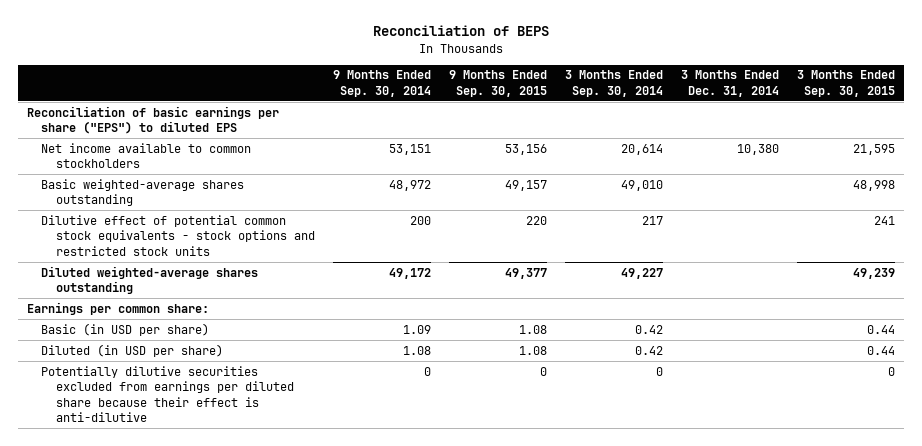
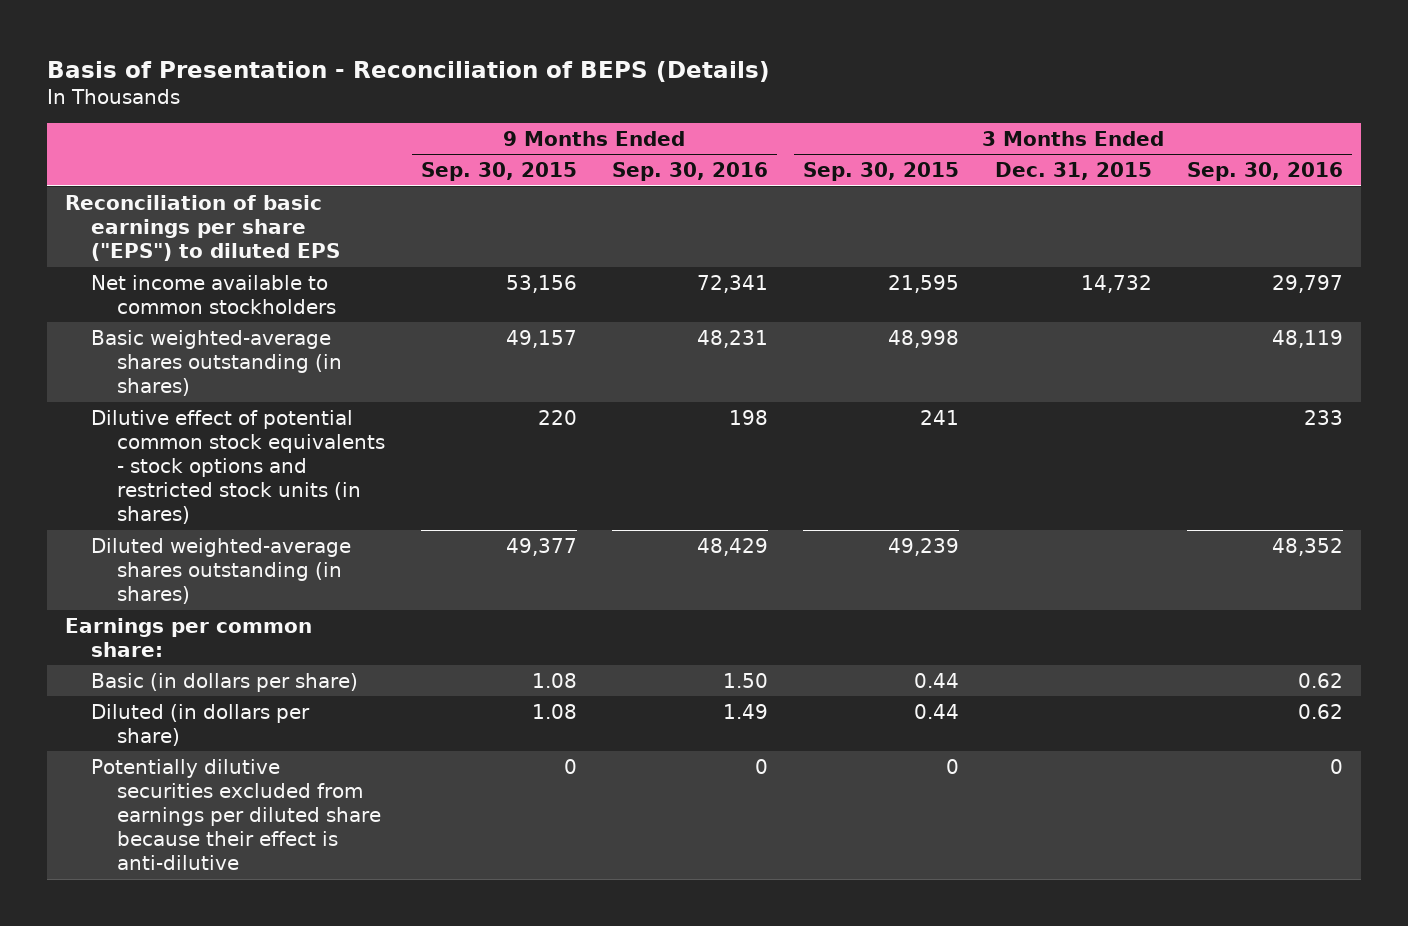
[373,25,550,37] Reconciliation of BEPS -> [47,60,771,82] Basis of Presentation - Reconciliation of BEPS (Details)
[332,70,431,97] 9 Months Ended Sep. 30, 2014 -> none
[565,70,664,97] 3 Months Ended Sep. 30, 2014 -> none
[681,70,780,97] 3 Months Ended Dec. 31, 2014 -> none
none -> [611,162,768,182] Sep. 30, 2016
none -> [994,162,1152,181] Dec. 31, 2015
none -> [1186,162,1343,182] Sep. 30, 2016
[41,178,245,207] Basic weighted-average shares outstanding -> [91,329,343,397] Basic weighted-average shares outstanding (in shares)
[41,214,315,256] Dilutive effect of potential common stock equivalents - stock options and restricted stock units -> [91,409,386,525] Dilutive effect of potential common stock equivalents - stock options and restricted stock units (in shares)
[41,265,259,295] Diluted weighted-average shares outstanding -> [91,537,352,605] Diluted weighted-average shares outstanding (in shares)
[41,322,210,336] Basic (in USD per share) -> [91,672,359,692] Basic (in dollars per share)
[41,343,224,357] Diluted (in USD per share) -> [91,703,311,746] Diluted (in dollars per share)

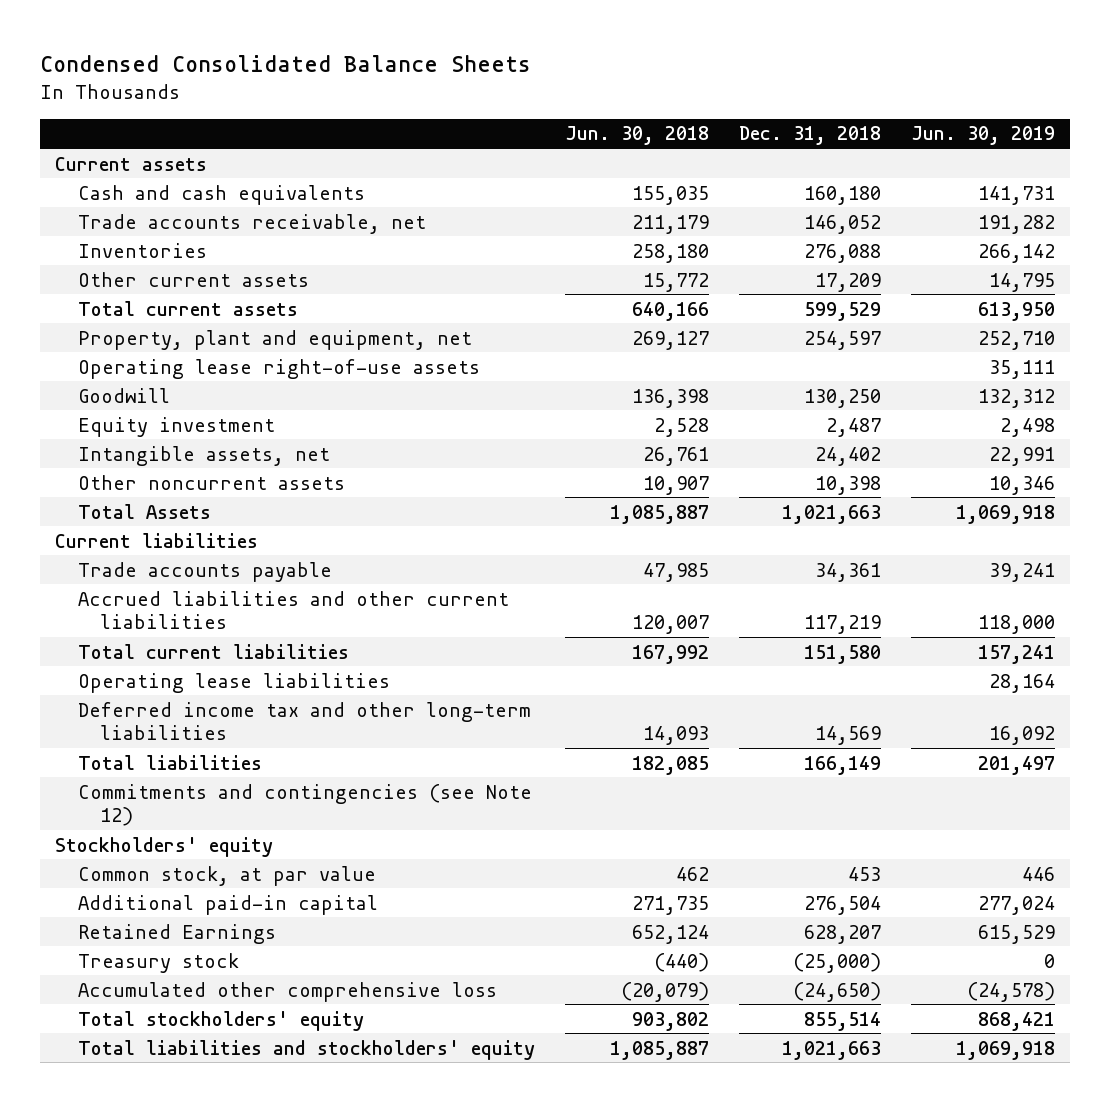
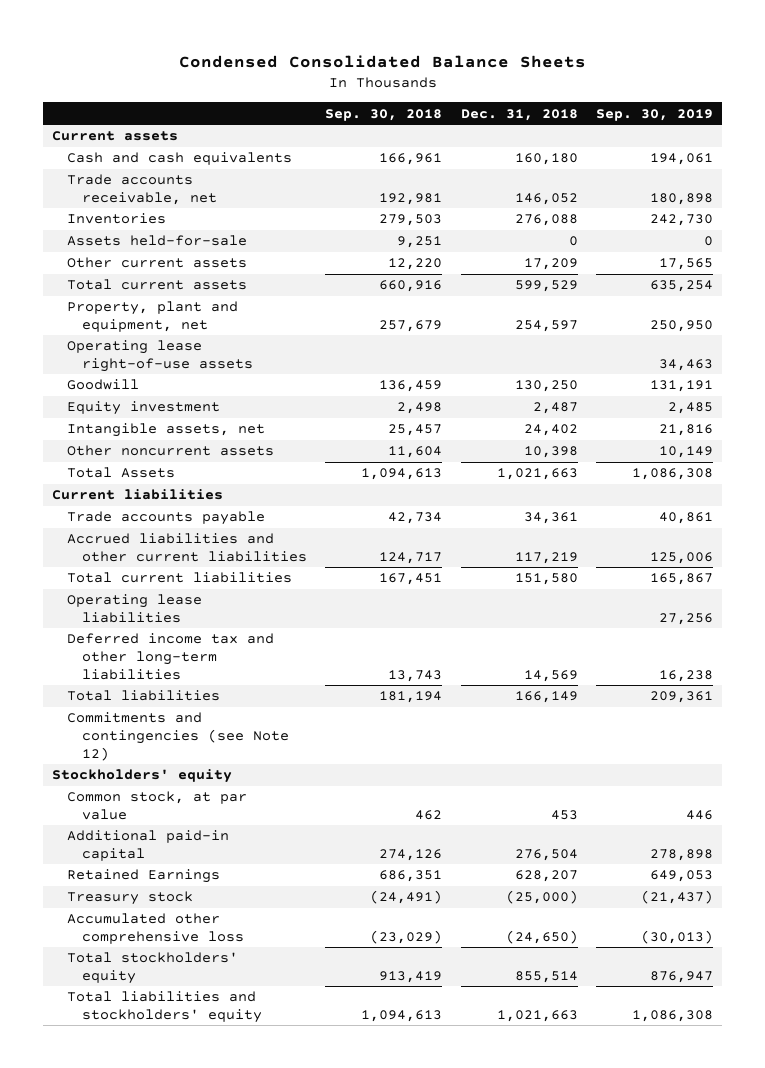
[564,126,709,146] Jun. 30, 2018 -> none
[910,126,1055,146] Jun. 30, 2019 -> none
none -> [325,108,443,121] Sep. 30, 2018
none -> [596,108,714,121] Sep. 30, 2019
none -> [67,235,248,247] Assets held-for-sale

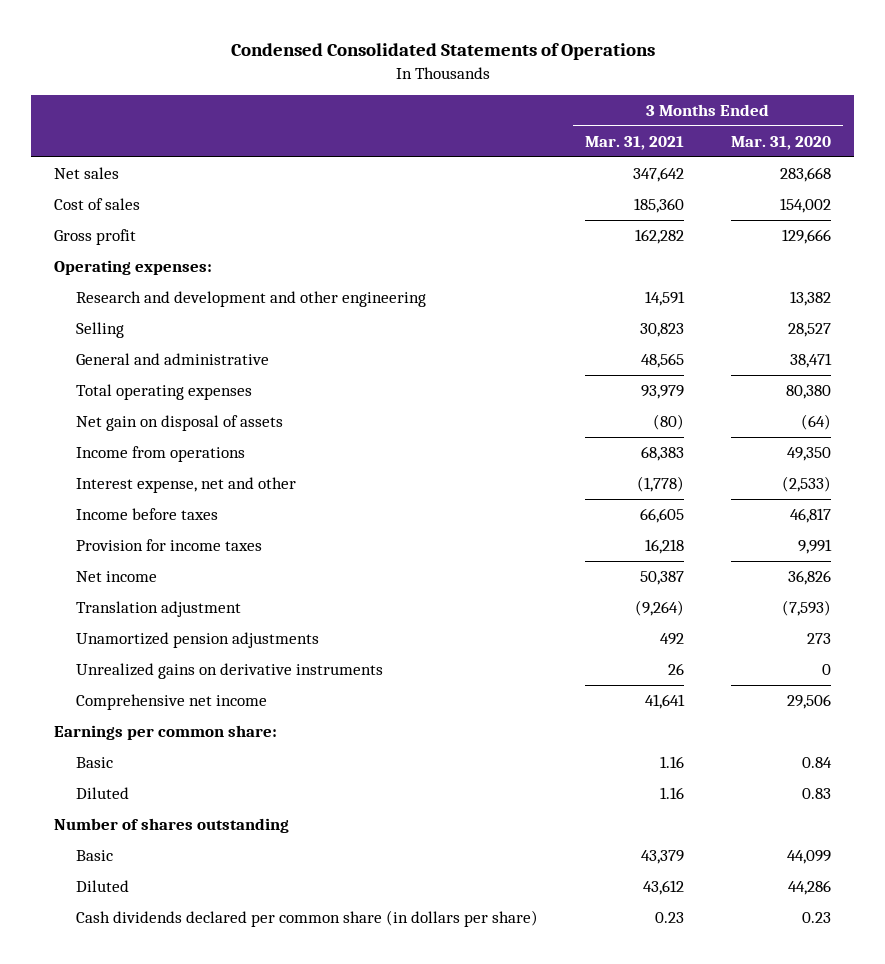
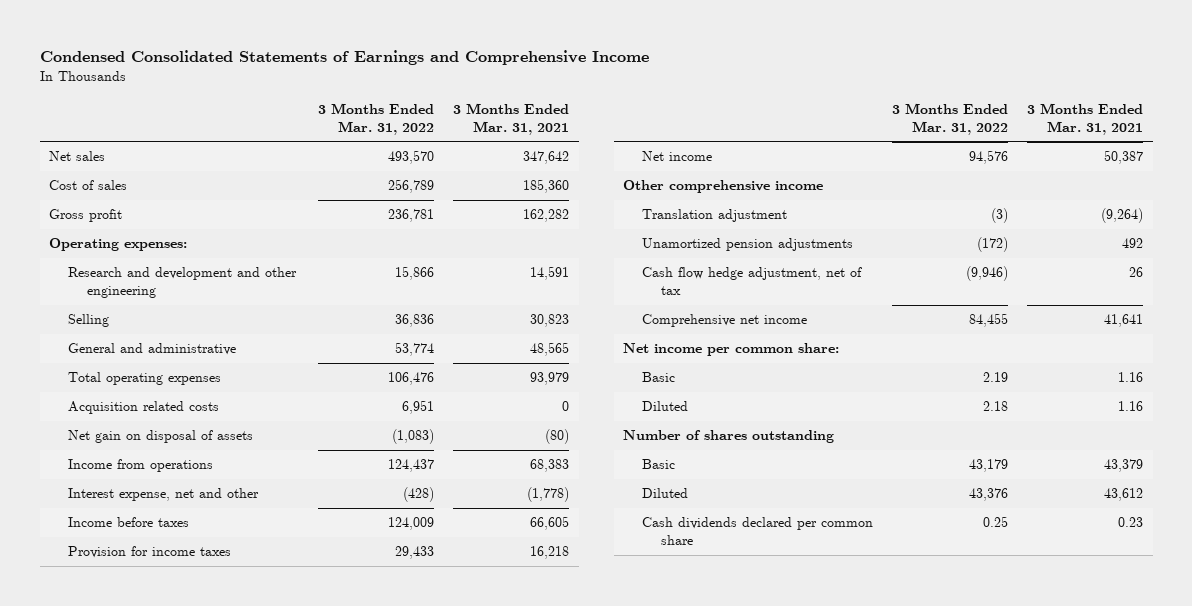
[230,43,655,61] Condensed Consolidated Statements of Operations -> [39,49,649,65] Condensed Consolidated Statements of Earnings and Comprehensive Income
[730,135,831,150] Mar. 31, 2020 -> none
none -> [318,102,435,135] 3 Months Ended Mar. 31, 2022
none -> [68,401,220,415] Acquisition related costs
none -> [623,180,824,194] Other comprehensive income
[76,662,384,679] Unrealized gains on derivative instruments -> none
none -> [642,267,863,296] Cash flow hedge adjustment, net of tax
[54,724,278,740] Earnings per common share: -> [623,343,840,357] Net income per common share:
[76,909,539,927] Cash dividends declared per common share (in dollars per share) -> [642,517,874,546] Cash dividends declared per common share

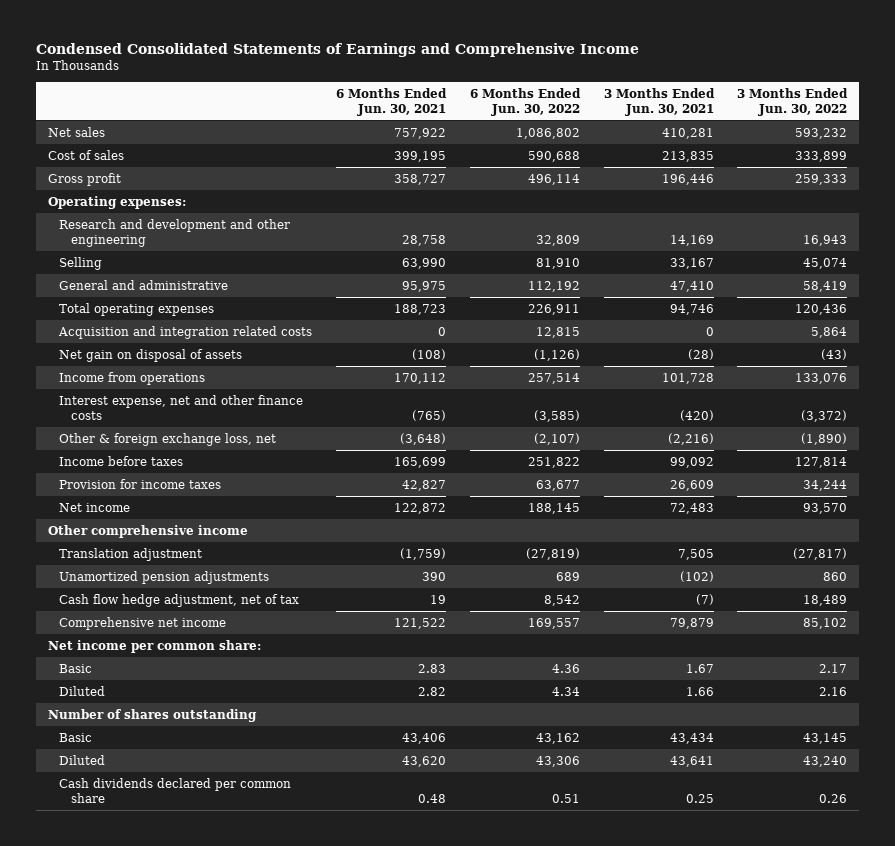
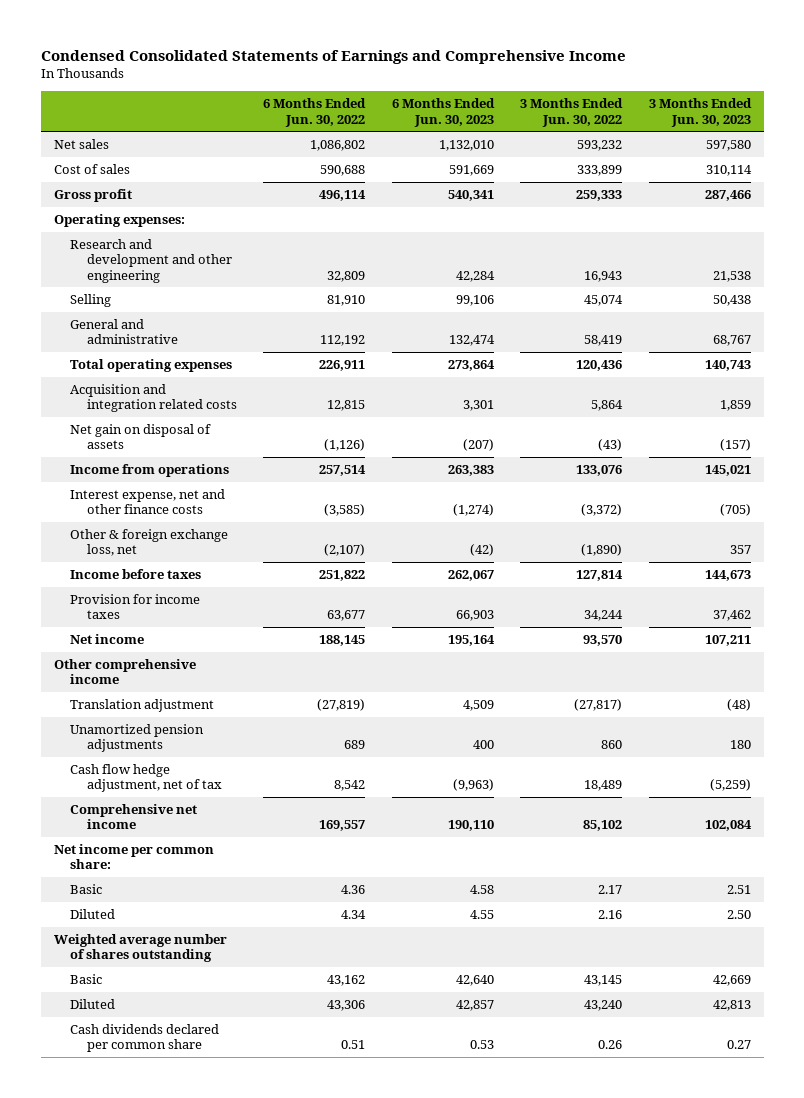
[336,87,448,116] 6 Months Ended Jun. 30, 2021 -> none
[603,87,715,116] 3 Months Ended Jun. 30, 2021 -> none
none -> [391,98,495,127] 6 Months Ended Jun. 30, 2023
none -> [648,98,752,127] 3 Months Ended Jun. 30, 2023
[48,708,258,722] Number of shares outstanding -> [53,933,227,963] Weighted average number of shares outstanding

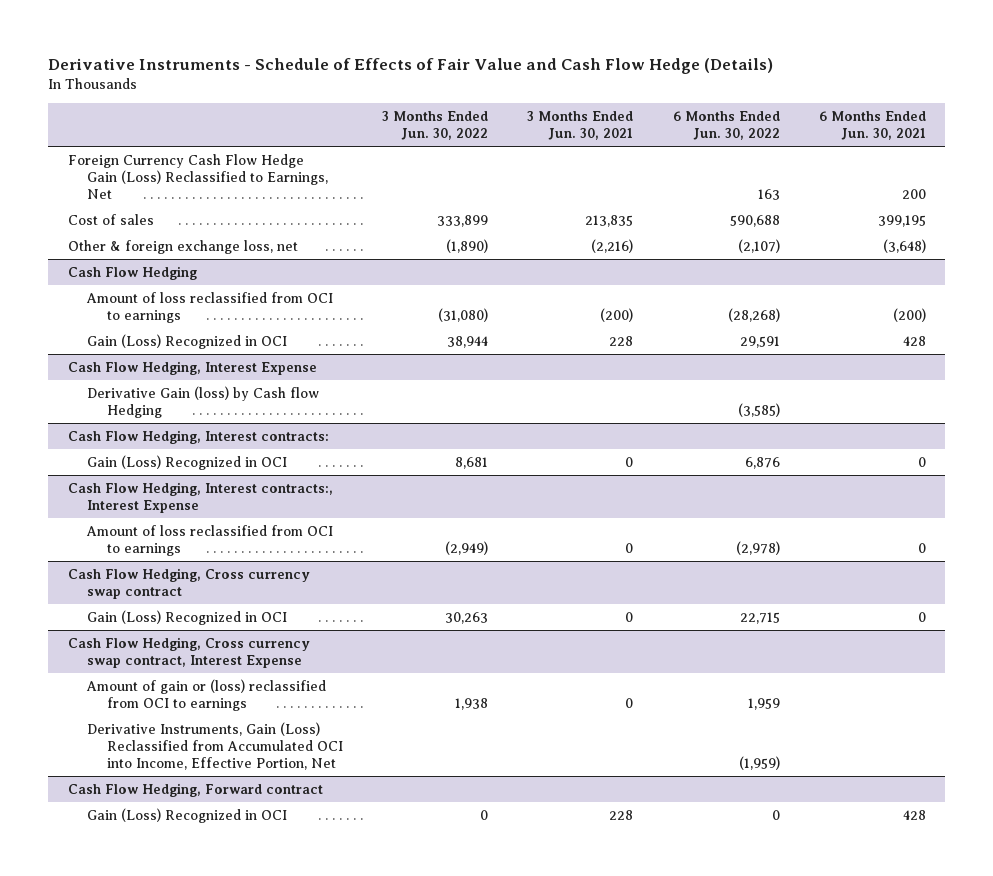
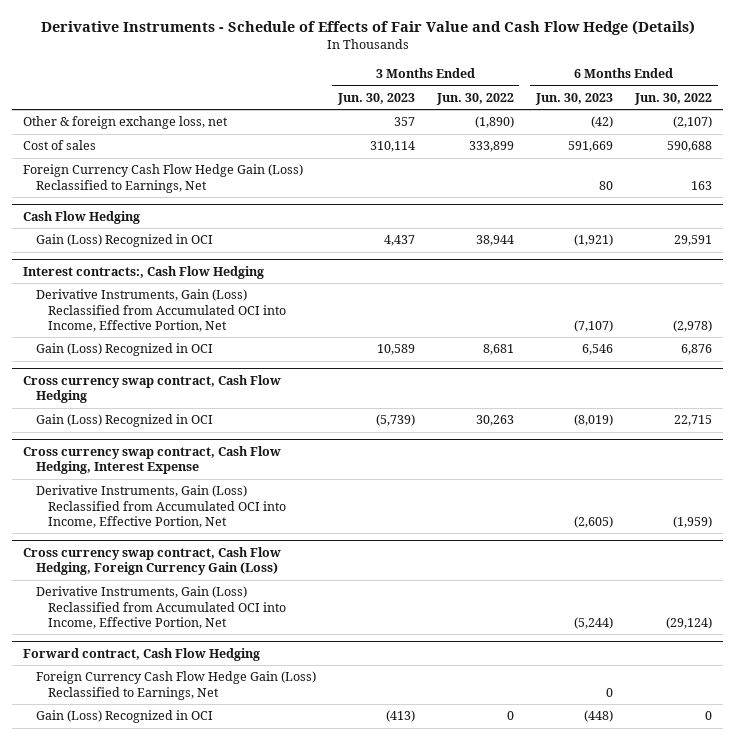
[527,110,634,141] 3 Months Ended Jun. 30, 2021 -> none
[818,110,926,141] 6 Months Ended Jun. 30, 2021 -> none
none -> [336,92,415,105] Jun. 30, 2023
none -> [534,92,613,105] Jun. 30, 2023
[67,213,154,225] Cost of sales -> [23,140,97,151] Cost of sales
[67,153,329,200] Foreign Currency Cash Flow Hedge Gain (Loss) Reclassified to Earnings, Net -> [23,164,304,193] Foreign Currency Cash Flow Hedge Gain (Loss) Reclassified to Earnings, Net
[86,291,334,324] Amount of loss reclassified from OCI to earnings -> none
[67,360,317,375] Cash Flow Hedging, Interest Expense -> none
[87,385,320,419] Derivative Gain (loss) by Cash flow Hedging -> none
[67,429,329,444] Cash Flow Hedging, Interest contracts: -> [23,266,265,280] Interest contracts:, Cash Flow Hedging
none -> [35,289,287,333] Derivative Instruments, Gain (Loss) Reclassified from Accumulated OCI into Income, Effective Portion, Net
[67,481,333,514] Cash Flow Hedging, Interest contracts:, Interest Expense -> none
[86,524,334,557] Amount of loss reclassified from OCI to earnings -> none
[67,567,310,600] Cash Flow Hedging, Cross currency swap contract -> [23,375,282,404] Cross currency swap contract, Cash Flow Hedging
[86,678,327,712] Amount of gain or (loss) reclassified from OCI to earnings -> none
[67,636,310,669] Cash Flow Hedging, Cross currency swap contract, Interest Expense -> [23,446,282,475] Cross currency swap contract, Cash Flow Hedging, Interest Expense
none -> [23,547,282,576] Cross currency swap contract, Cash Flow Hedging, Foreign Currency Gain (Loss)
none -> [35,586,287,630] Derivative Instruments, Gain (Loss) Reclassified from Accumulated OCI into Income, Effective Portion, Net
[67,782,323,797] Cash Flow Hedging, Forward contract -> [23,648,261,662] Forward contract, Cash Flow Hedging
none -> [35,671,316,700] Foreign Currency Cash Flow Hedge Gain (Loss) Reclassified to Earnings, Net

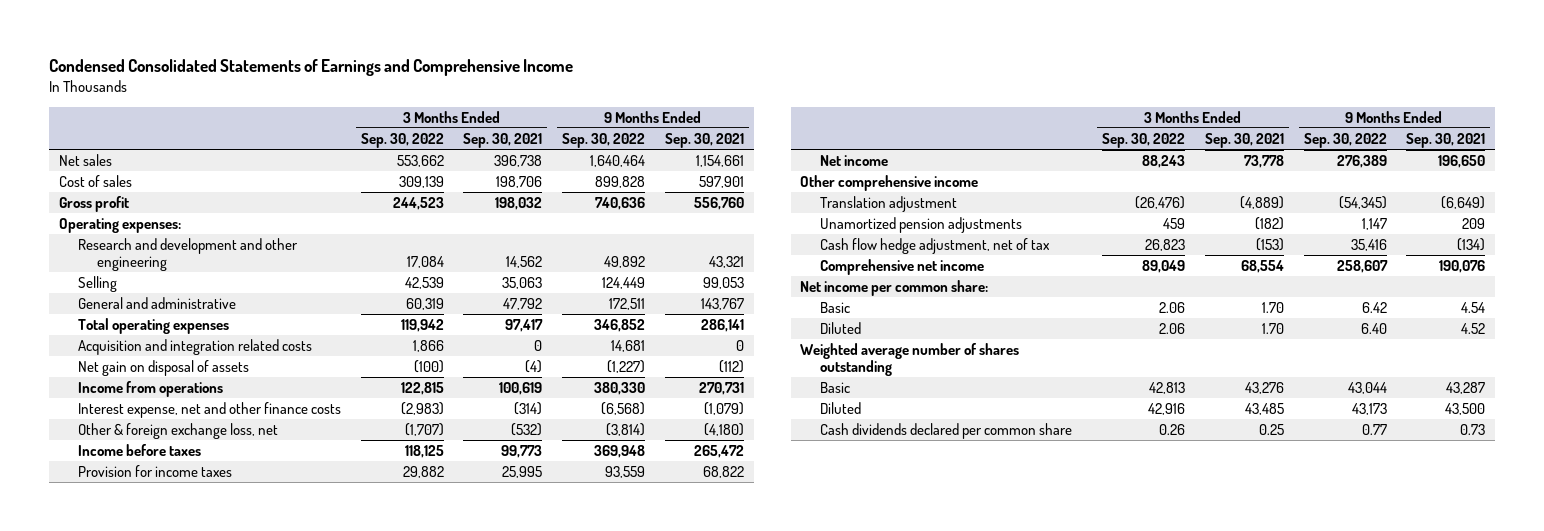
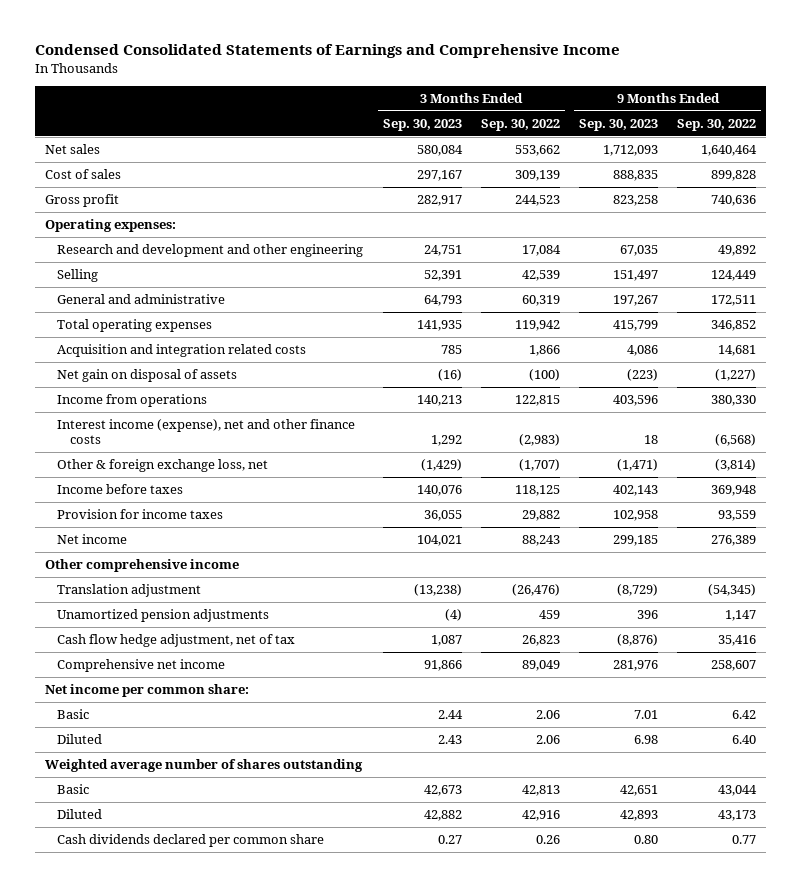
[463,132,543,148] Sep. 30, 2021 -> none
[664,132,744,148] Sep. 30, 2021 -> none
none -> [382,118,462,131] Sep. 30, 2023
none -> [578,118,658,131] Sep. 30, 2023
[78,402,342,419] Interest expense, net and other finance costs -> [57,419,356,445] Interest income (expense), net and other finance costs

